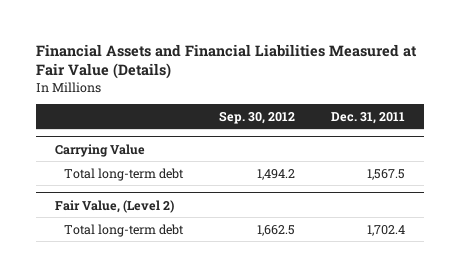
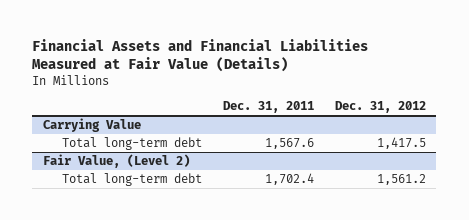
[218,110,295,124] Sep. 30, 2012 -> none
none -> [334,101,426,114] Dec. 31, 2012
[367,168,406,180] 1,567.5 -> [264,138,314,150] 1,567.6

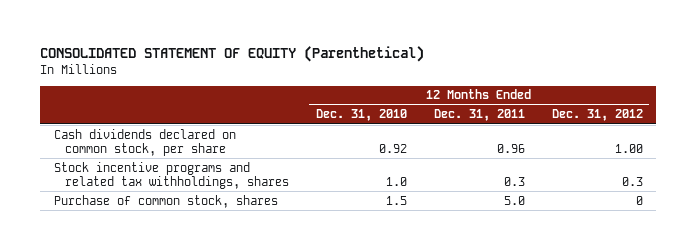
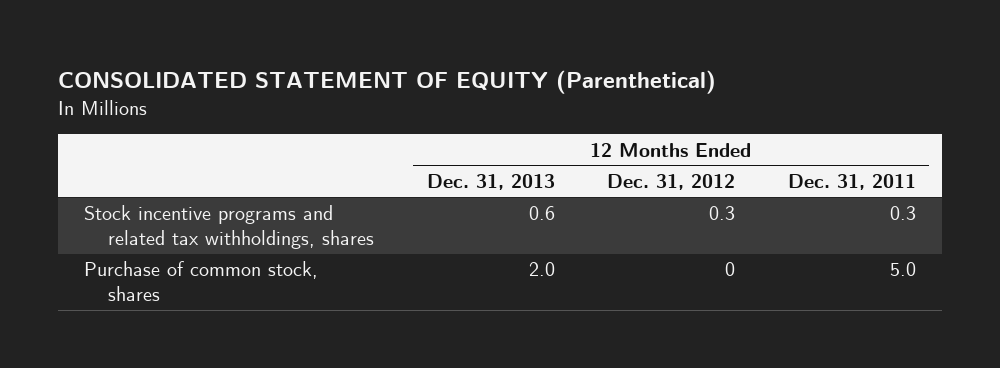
[315,109,407,122] Dec. 31, 2010 -> none
none -> [426,173,555,190] Dec. 31, 2013
[53,128,236,156] Cash dividends declared on common stock, per share -> none

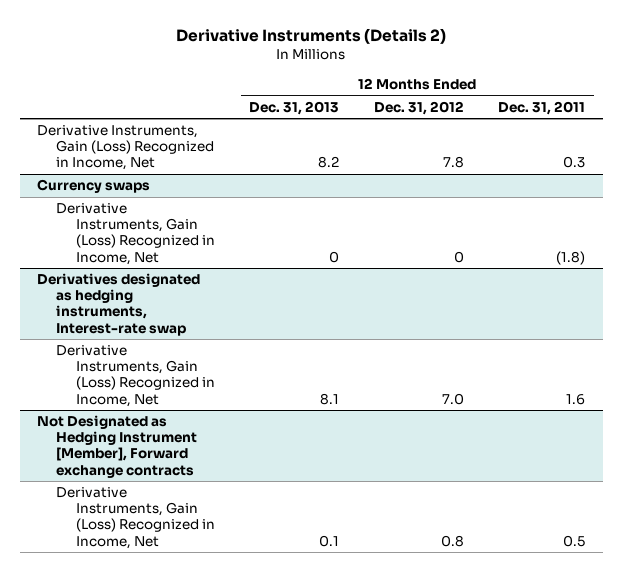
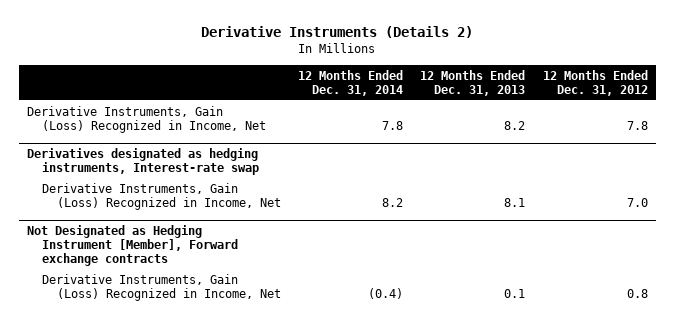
[498,100,586,115] Dec. 31, 2011 -> none
none -> [298,69,404,97] 12 Months Ended Dec. 31, 2014
[37,179,151,194] Currency swaps -> none
[56,203,215,265] Derivative Instruments, Gain (Loss) Recognized in Income, Net -> none

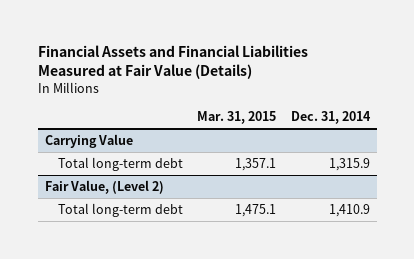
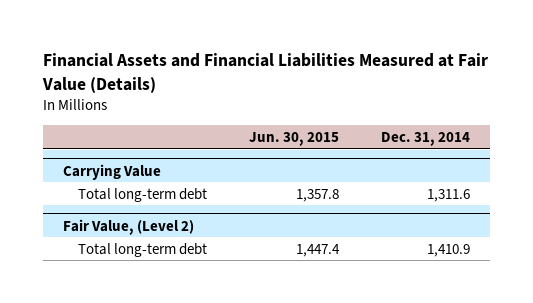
[197,110,277,124] Mar. 31, 2015 -> none
none -> [248,131,339,146] Jun. 30, 2015
[328,158,370,172] 1,315.9 -> [426,188,470,202] 1,311.6

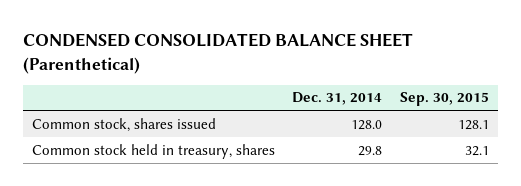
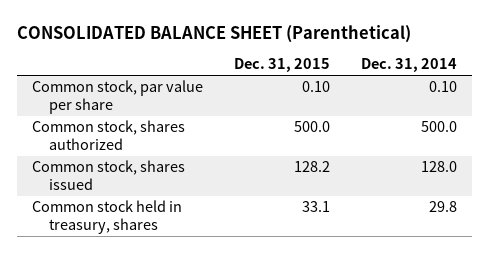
[23,33,414,74] CONDENSED CONSOLIDATED BALANCE SHEET (Parenthetical) -> [16,24,411,43] CONSOLIDATED BALANCE SHEET (Parenthetical)
[400,92,490,107] Sep. 30, 2015 -> none
none -> [233,58,330,73] Dec. 31, 2015
none -> [31,80,203,114] Common stock, par value per share
none -> [31,120,185,150] Common stock, shares authorized

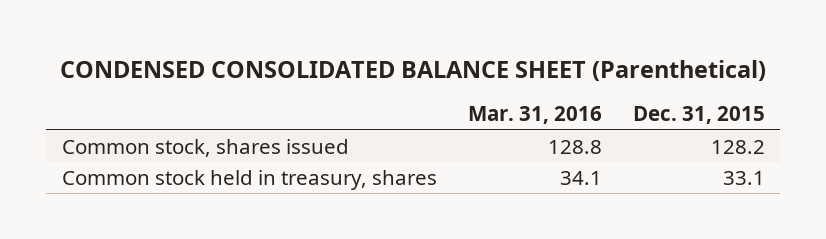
[16,24,411,43] CONSOLIDATED BALANCE SHEET (Parenthetical) -> [60,59,767,81] CONDENSED CONSOLIDATED BALANCE SHEET (Parenthetical)
[360,58,457,73] Dec. 31, 2014 -> none
none -> [467,106,602,125] Mar. 31, 2016
[31,80,203,114] Common stock, par value per share -> none
[31,120,185,150] Common stock, shares authorized -> none

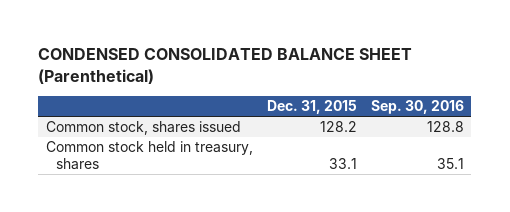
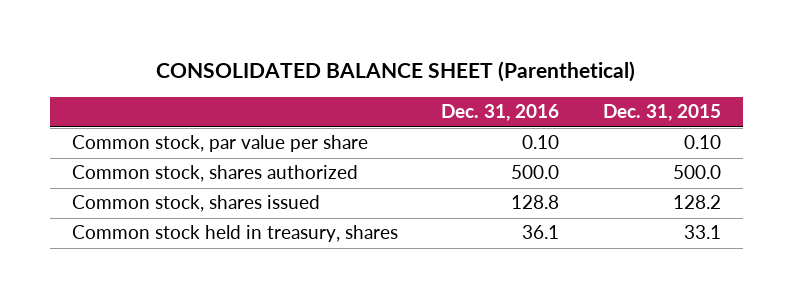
[38,48,413,84] CONDENSED CONSOLIDATED BALANCE SHEET (Parenthetical) -> [156,61,636,83] CONSOLIDATED BALANCE SHEET (Parenthetical)
[371,100,465,115] Sep. 30, 2016 -> none
none -> [441,104,560,122] Dec. 31, 2016
none -> [71,135,368,153] Common stock, par value per share
none -> [71,165,358,183] Common stock, shares authorized

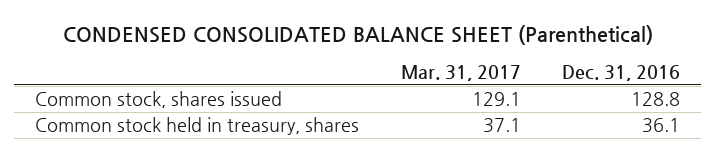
[156,61,636,83] CONSOLIDATED BALANCE SHEET (Parenthetical) -> [62,25,653,46] CONDENSED CONSOLIDATED BALANCE SHEET (Parenthetical)
[603,104,722,122] Dec. 31, 2015 -> none
none -> [400,64,521,81] Mar. 31, 2017
[71,135,368,153] Common stock, par value per share -> none
[71,165,358,183] Common stock, shares authorized -> none

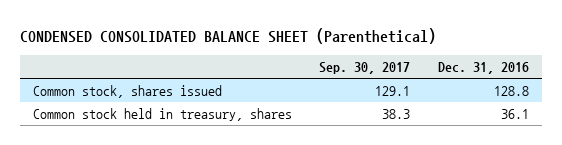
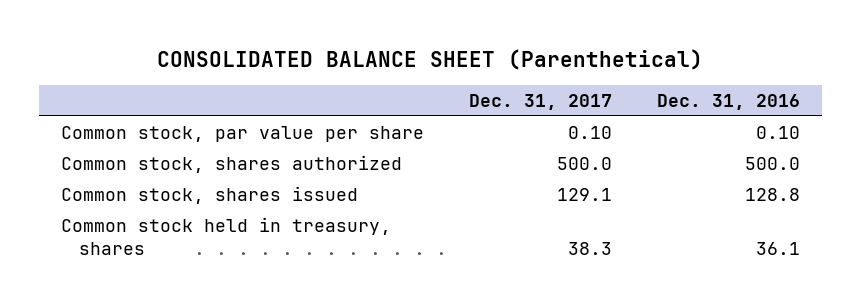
[19,28,436,45] CONDENSED CONSOLIDATED BALANCE SHEET (Parenthetical) -> [157,49,704,71] CONSOLIDATED BALANCE SHEET (Parenthetical)
[319,62,411,75] Sep. 30, 2017 -> none
none -> [468,93,612,110] Dec. 31, 2017
none -> [61,125,425,142] Common stock, par value per share
none -> [61,154,403,173] Common stock, shares authorized

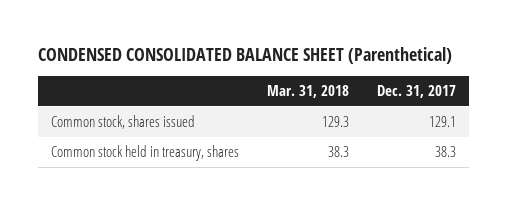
[157,49,704,71] CONSOLIDATED BALANCE SHEET (Parenthetical) -> [37,46,452,64] CONDENSED CONSOLIDATED BALANCE SHEET (Parenthetical)
[656,93,800,110] Dec. 31, 2016 -> none
none -> [267,85,350,99] Mar. 31, 2018
[61,125,425,142] Common stock, par value per share -> none
[61,154,403,173] Common stock, shares authorized -> none

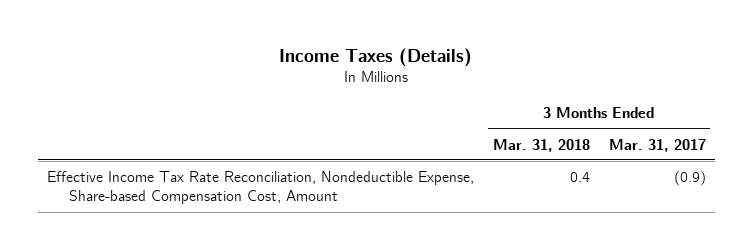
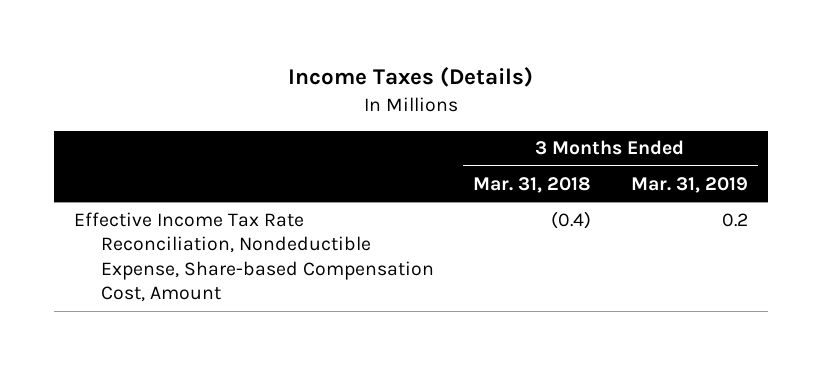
[608,138,706,152] Mar. 31, 2017 -> none
none -> [630,176,748,193] Mar. 31, 2019
[569,171,590,182] 0.4 -> [551,210,592,229] (0.4)

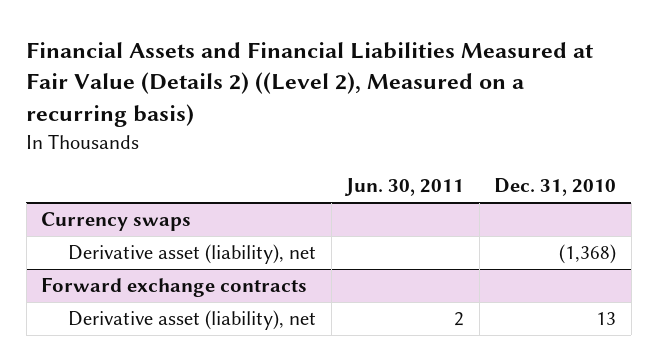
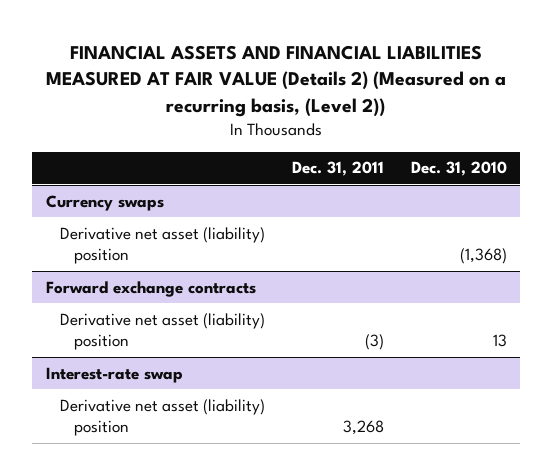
[26,41,594,128] Financial Assets and Financial Liabilities Measured at Fair Value (Details 2) ((Level 2), Measured on a recurring basis) -> [46,44,507,117] FINANCIAL ASSETS AND FINANCIAL LIABILITIES MEASURED AT FAIR VALUE (Details 2) (Measured on a recurring basis, (Level 2))
[344,178,465,197] Jun. 30, 2011 -> none
none -> [291,161,384,177] Dec. 31, 2011
[68,244,317,265] Derivative asset (liability), net -> [59,226,265,265] Derivative net asset (liability) position
[68,310,317,331] Derivative asset (liability), net -> [59,312,265,351] Derivative net asset (liability) position
none -> [45,366,183,383] Interest-rate swap
none -> [59,398,265,437] Derivative net asset (liability) position

